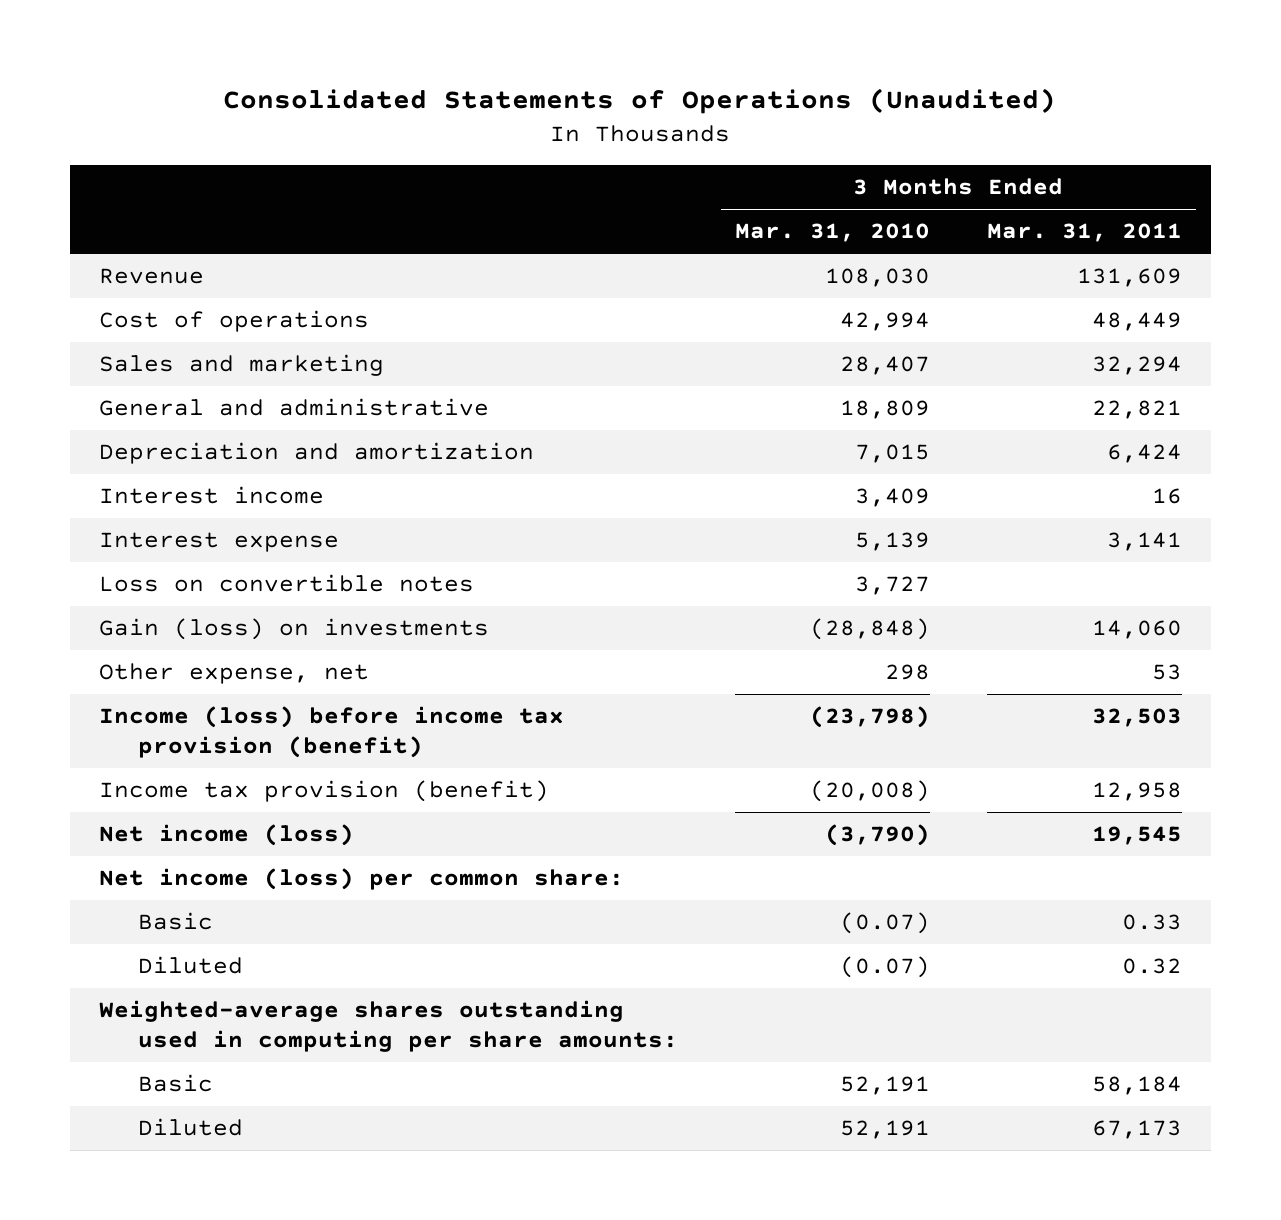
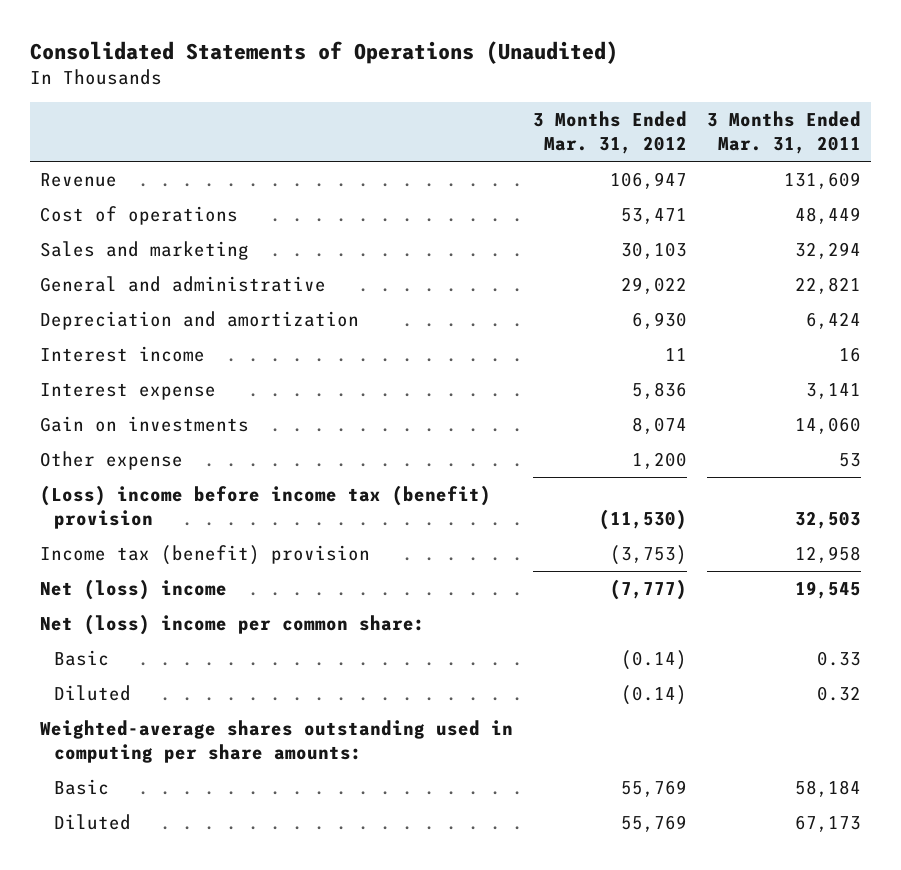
[734,223,930,243] Mar. 31, 2010 -> none
none -> [532,111,687,155] 3 Months Ended Mar. 31, 2012
[98,574,474,593] Loss on convertible notes -> none
[98,618,489,641] Gain (loss) on investments -> [39,416,249,433] Gain on investments
[98,663,369,685] Other expense, net -> [39,451,183,471] Other expense
[98,706,564,759] Income (loss) before income tax provision (benefit) -> [39,485,491,529] (Loss) income before income tax (benefit) provision
[98,780,549,803] Income tax provision (benefit) -> [39,545,370,566] Income tax (benefit) provision
[98,824,354,847] Net income (loss) -> [39,579,227,601] Net (loss) income
[98,868,624,891] Net income (loss) per common share: -> [39,614,425,636] Net (loss) income per common share:

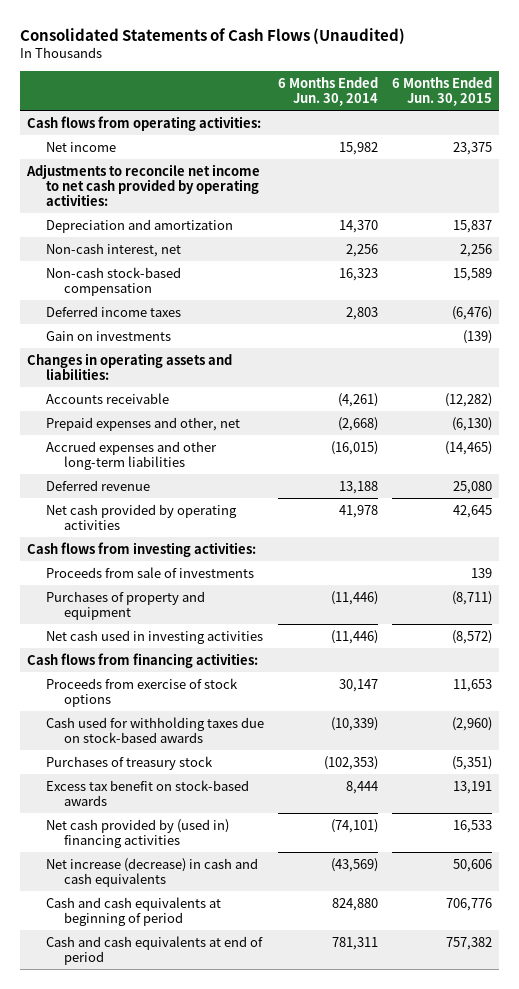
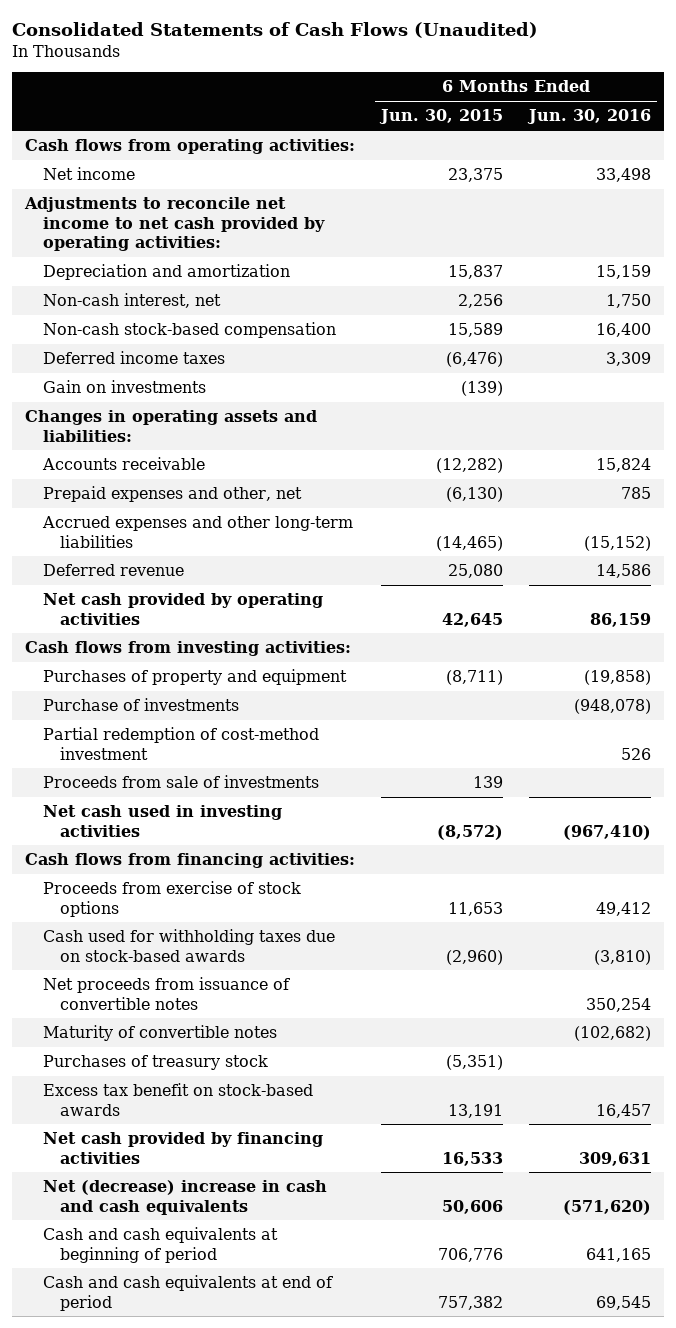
[277,76,378,106] 6 Months Ended Jun. 30, 2014 -> none
none -> [526,109,651,125] Jun. 30, 2016
none -> [42,698,239,712] Purchase of investments
none -> [42,727,319,760] Partial redemption of cost-method investment
[45,566,254,578] Proceeds from sale of investments -> [42,775,319,789] Proceeds from sale of investments
none -> [42,977,290,1010] Net proceeds from issuance of convertible notes
none -> [42,1025,277,1042] Maturity of convertible notes
[45,818,229,848] Net cash provided by (used in) financing activities -> [42,1132,323,1164] Net cash provided by financing activities
[45,857,258,887] Net increase (decrease) in cash and cash equivalents -> [42,1180,327,1215] Net (decrease) increase in cash and cash equivalents

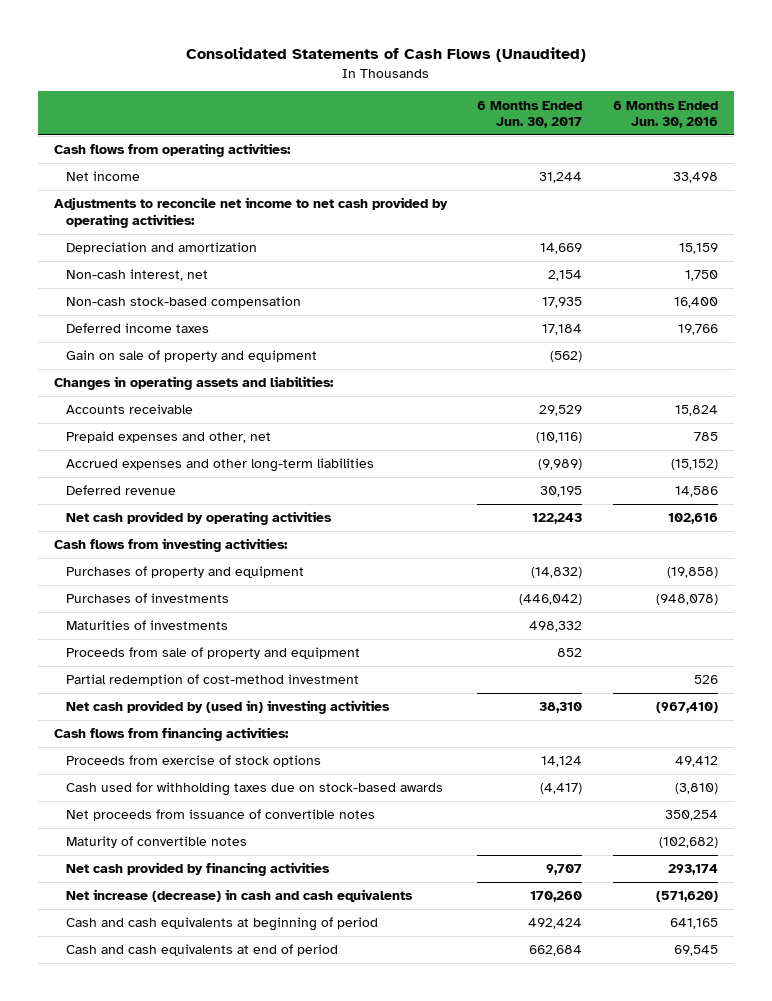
[379,109,504,125] Jun. 30, 2015 -> none
none -> [477,100,583,129] 6 Months Ended Jun. 30, 2017
[42,380,206,394] Gain on investments -> none
[605,352,651,367] 3,309 -> [678,324,719,336] 19,766
none -> [66,350,318,363] Gain on sale of property and equipment
[589,612,651,627] 86,159 -> [668,513,719,525] 102,616
[42,698,239,712] Purchase of investments -> [66,593,230,604] Purchases of investments
none -> [66,620,229,631] Maturities of investments
none -> [66,647,361,660] Proceeds from sale of property and equipment
[42,775,319,789] Proceeds from sale of investments -> none
[42,805,282,837] Net cash used in investing activities -> [66,700,391,715] Net cash provided by (used in) investing activities
[42,1055,268,1071] Purchases of treasury stock -> none
[42,1083,313,1116] Excess tax benefit on stock-based awards -> none
[578,1151,651,1166] 309,631 -> [668,864,719,876] 293,174
[42,1180,327,1215] Net (decrease) increase in cash and cash equivalents -> [66,889,414,903] Net increase (decrease) in cash and cash equivalents

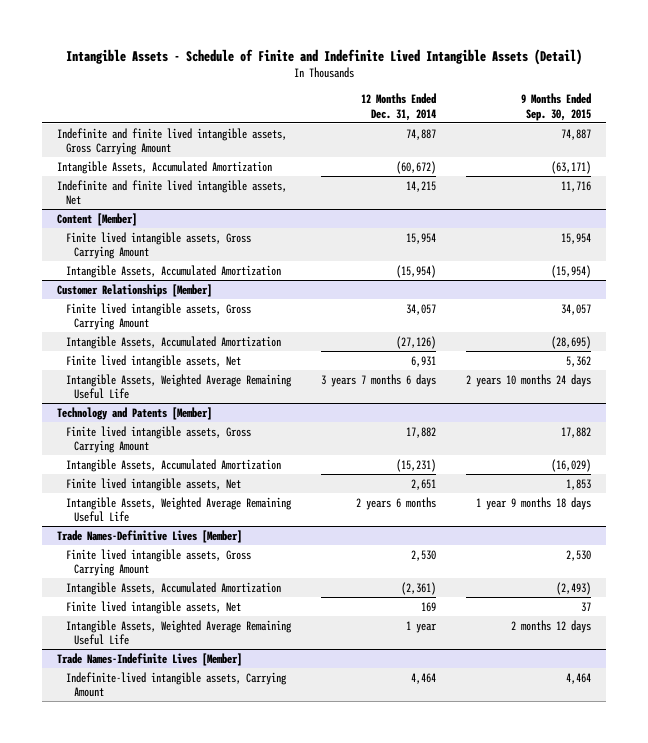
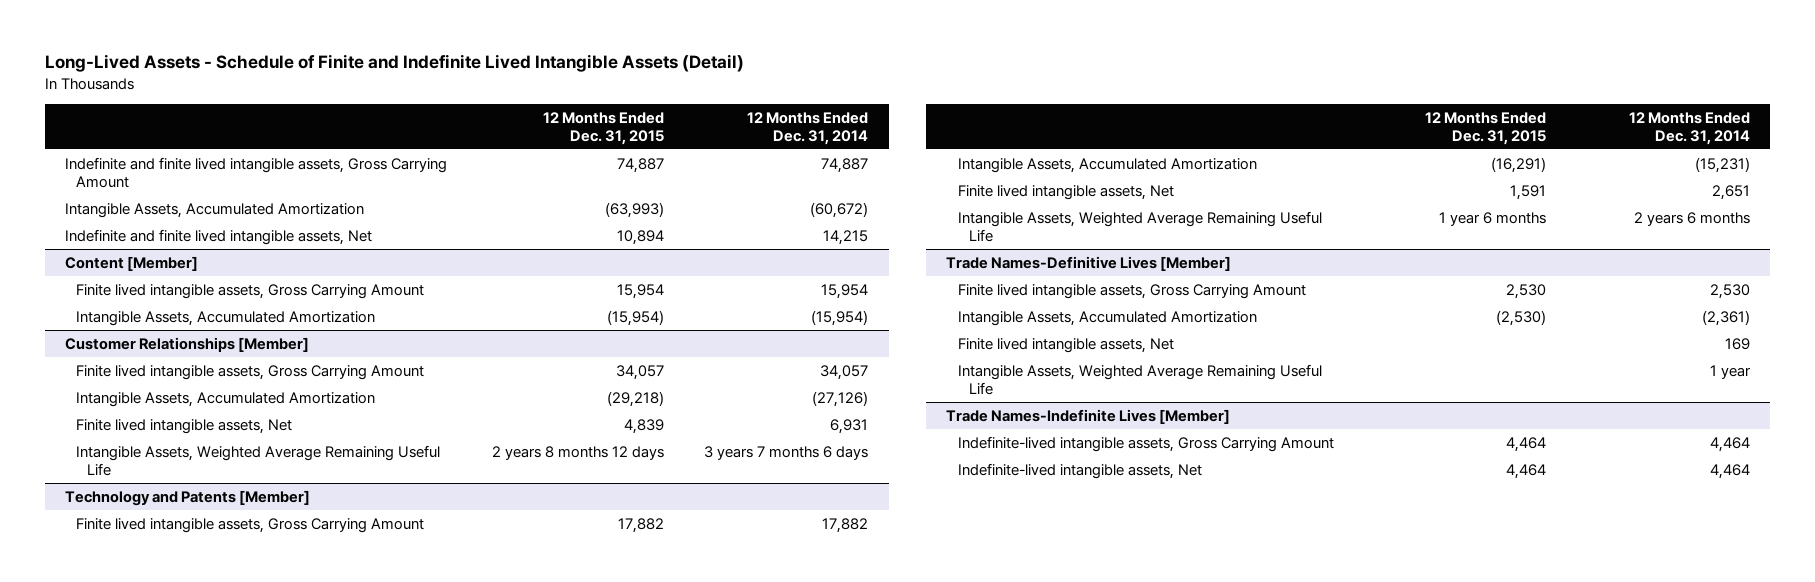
[65,48,582,65] Intangible Assets - Schedule of Finite and Indefinite Lived Intangible Assets (Detail) -> [44,54,744,73] Long-Lived Assets - Schedule of Finite and Indefinite Lived Intangible Assets (Detail)
[520,93,591,121] 9 Months Ended Sep. 30, 2015 -> none
none -> [543,111,665,145] 12 Months Ended Dec. 31, 2015
[65,671,287,698] Indefinite-lived intangible assets, Carrying Amount -> [957,436,1334,453] Indefinite-lived intangible assets, Gross Carrying Amount
none -> [957,463,1202,480] Indefinite-lived intangible assets, Net

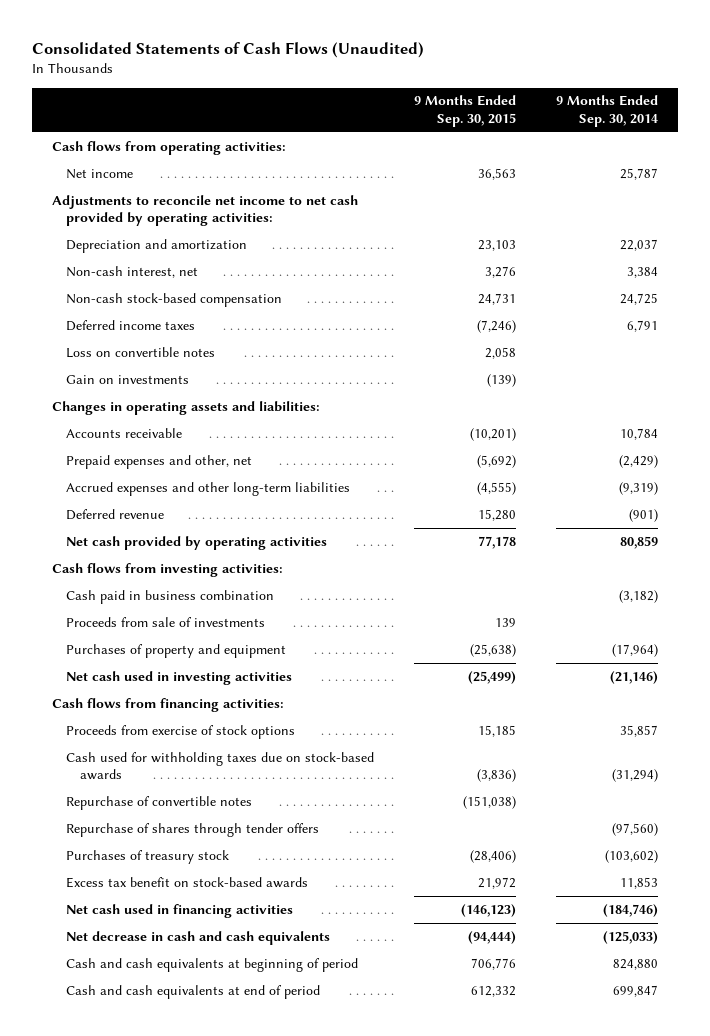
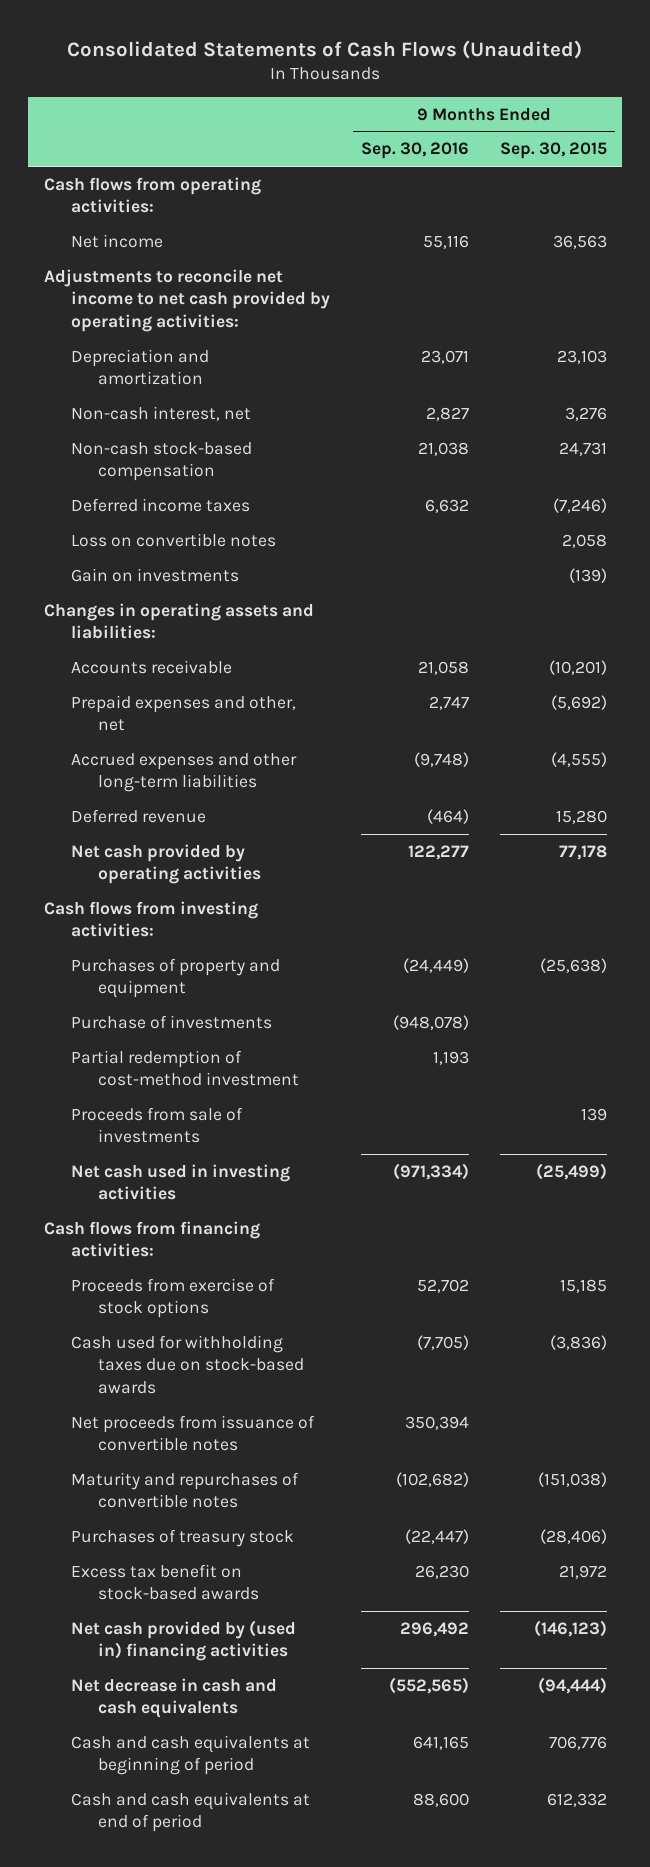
[555,95,658,127] 9 Months Ended Sep. 30, 2014 -> none
none -> [360,142,469,160] Sep. 30, 2016
[66,589,275,604] Cash paid in business combination -> none
none -> [70,1014,272,1029] Purchase of investments
none -> [70,1049,299,1087] Partial redemption of cost-method investment
[66,616,266,627] Proceeds from sale of investments -> [70,1106,243,1144] Proceeds from sale of investments
[66,822,320,837] Repurchase of shares through tender offers -> none
none -> [70,1414,315,1452] Net proceeds from issuance of convertible notes
[66,795,253,810] Repurchase of convertible notes -> [70,1471,299,1509] Maturity and repurchases of convertible notes
[66,903,294,918] Net cash used in financing activities -> [70,1619,296,1662] Net cash provided by (used in) financing activities

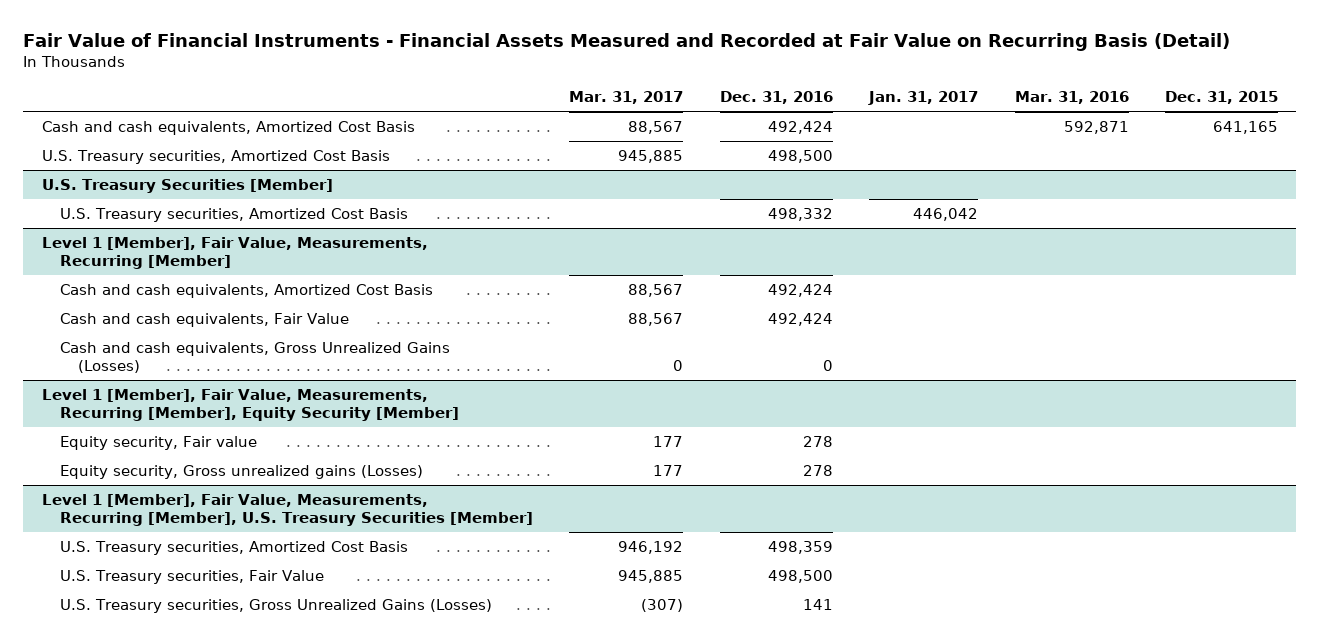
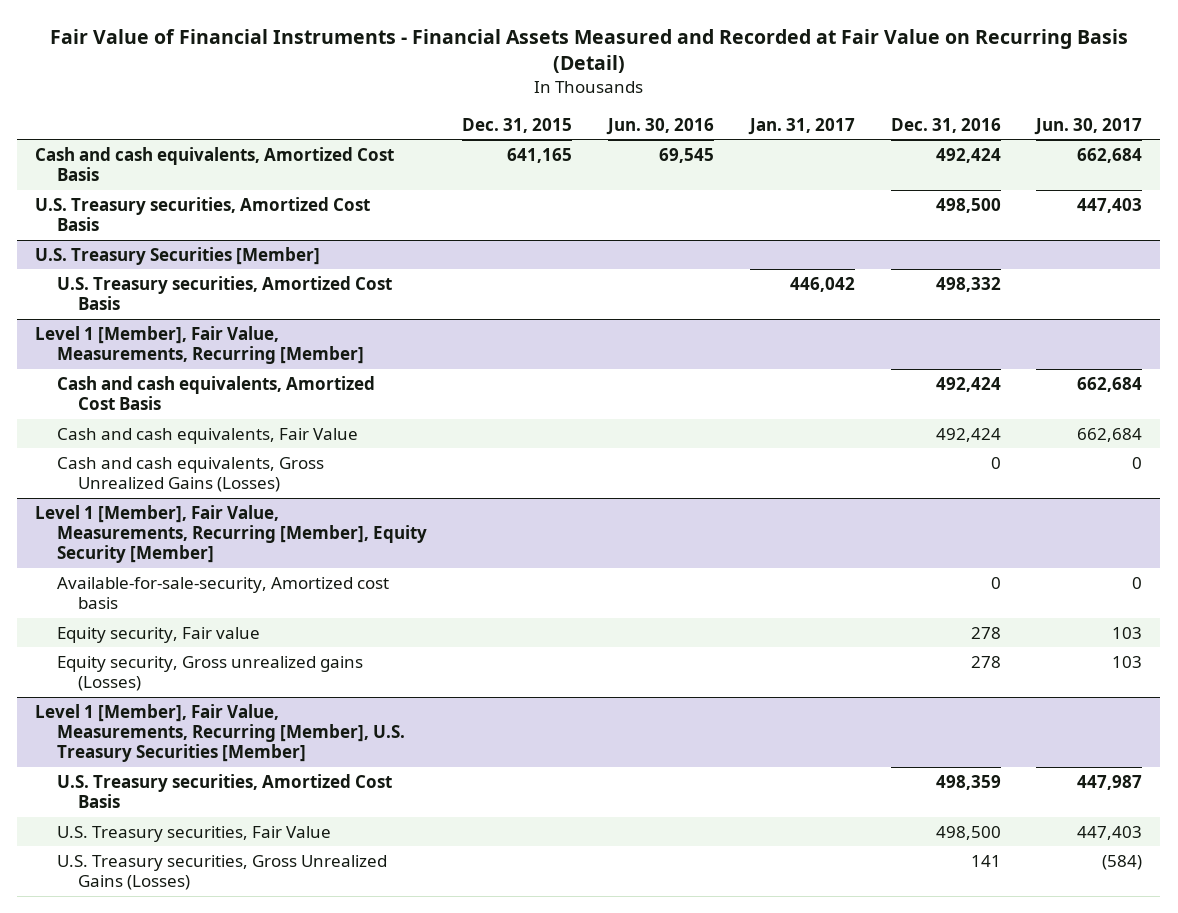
[569,91,684,105] Mar. 31, 2017 -> none
[1014,91,1129,105] Mar. 31, 2016 -> none
none -> [606,117,715,135] Jun. 30, 2016
none -> [1034,117,1143,135] Jun. 30, 2017
none -> [56,576,389,609] Available-for-sale-security, Amortized cost basis

